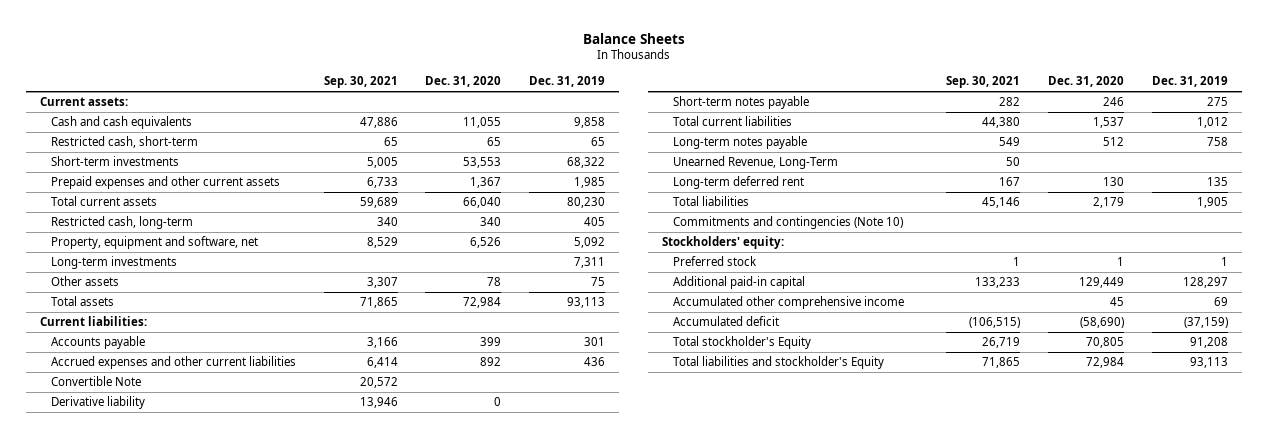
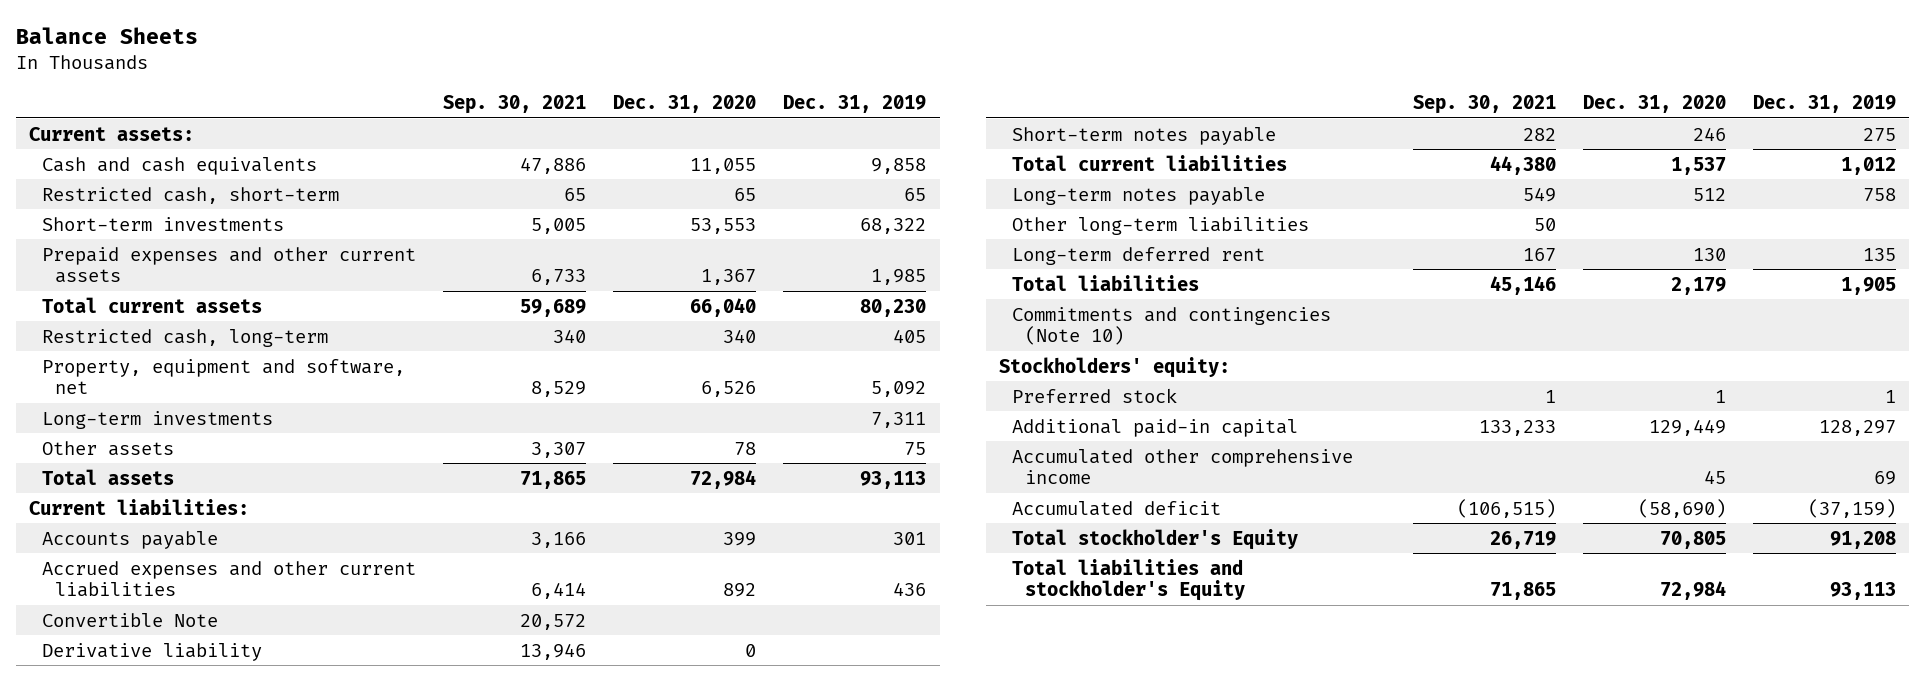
[673,156,839,170] Unearned Revenue, Long-Term -> none
none -> [1012,216,1310,235] Other long-term liabilities

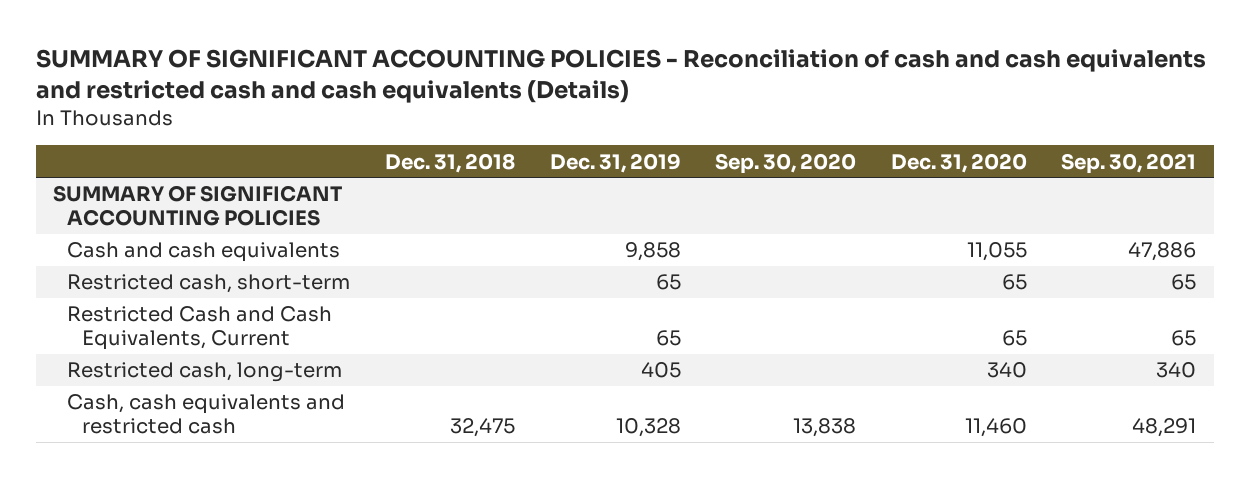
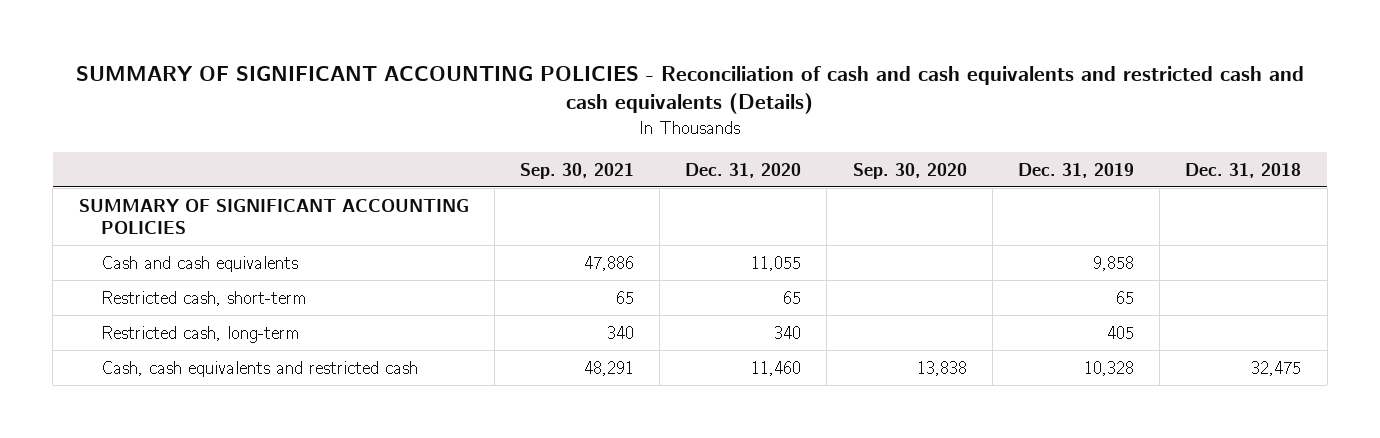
[67,306,333,351] Restricted Cash and Cash Equivalents, Current -> none

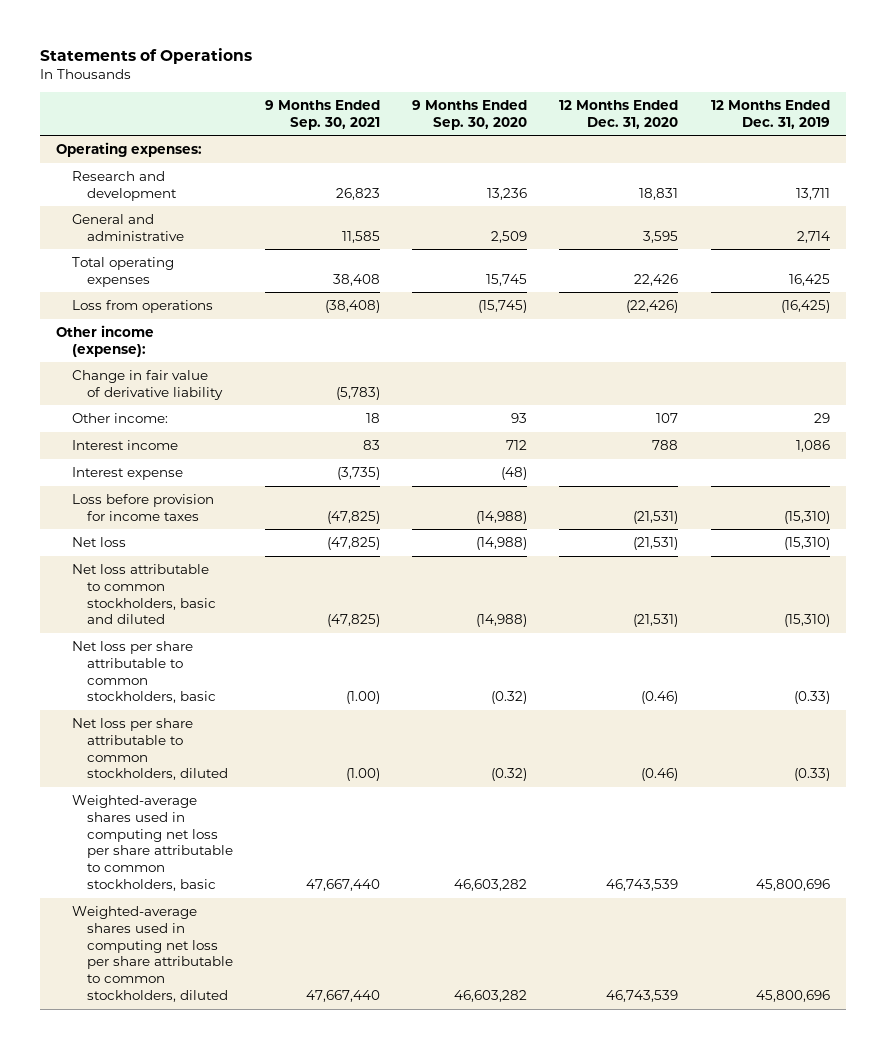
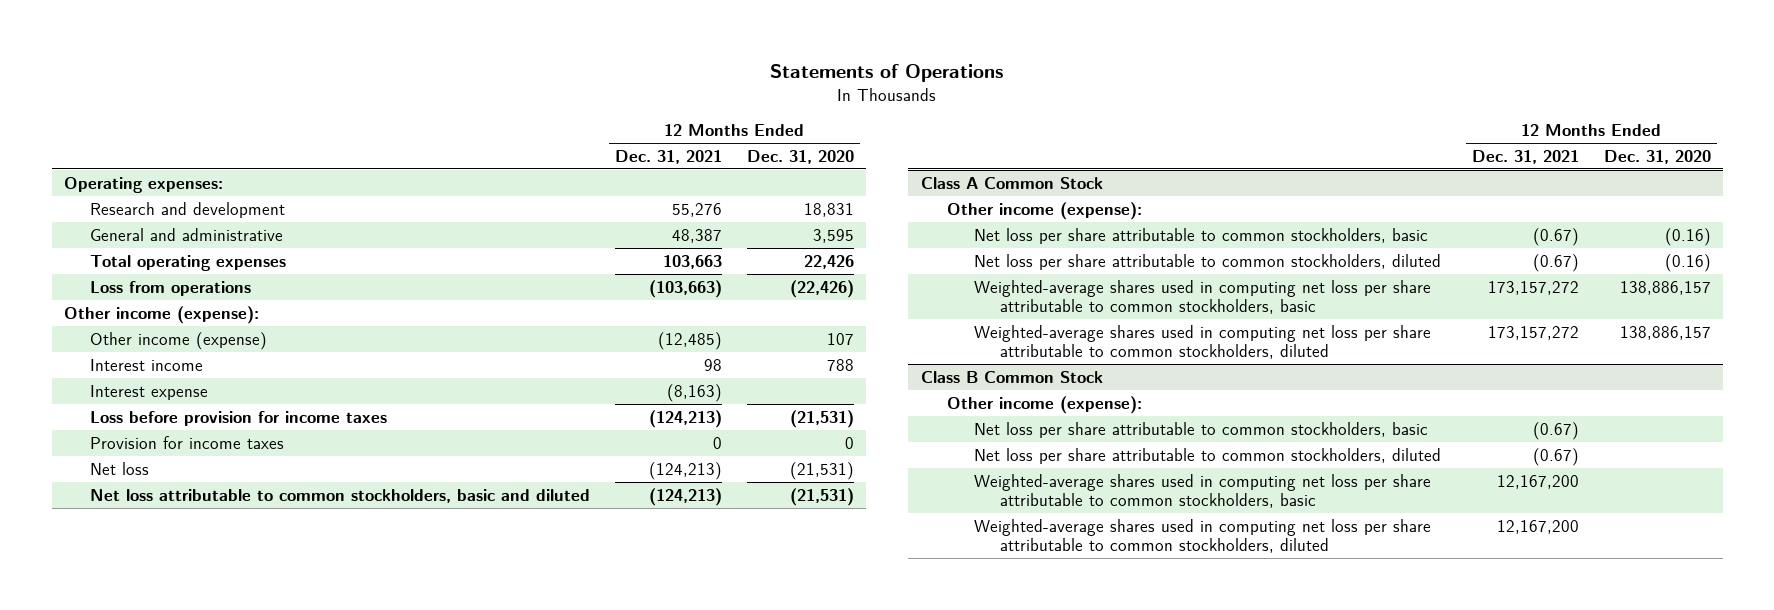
[265,100,381,130] 9 Months Ended Sep. 30, 2021 -> none
[412,100,528,130] 9 Months Ended Sep. 30, 2020 -> none
[710,100,830,129] 12 Months Ended Dec. 31, 2019 -> none
none -> [615,150,723,165] Dec. 31, 2021
[71,369,223,400] Change in fair value of derivative liability -> none
[71,412,168,423] Other income: -> [90,331,268,350] Other income (expense)
none -> [90,435,285,449] Provision for income taxes
none -> [920,176,1103,189] Class A Common Stock
none -> [947,201,1143,220] Other income (expense):
[641,691,679,705] (0.46) -> [1664,227,1711,246] (0.16)
[641,768,679,782] (0.46) -> [1664,253,1711,272] (0.16)
[606,879,679,892] 46,743,539 -> [1619,280,1711,295] 138,886,157
[606,990,679,1003] 46,743,539 -> [1619,325,1711,340] 138,886,157
none -> [920,370,1103,383] Class B Common Stock
none -> [947,395,1143,414] Other income (expense):
none -> [973,421,1428,438] Net loss per share attributable to common stockholders, basic
none -> [973,447,1441,464] Net loss per share attributable to common stockholders, diluted
none -> [973,473,1431,509] Weighted-average shares used in computing net loss per share attributable to common stockholders, basic
none -> [973,518,1431,554] Weighted-average shares used in computing net loss per share attributable to common stockholders, diluted

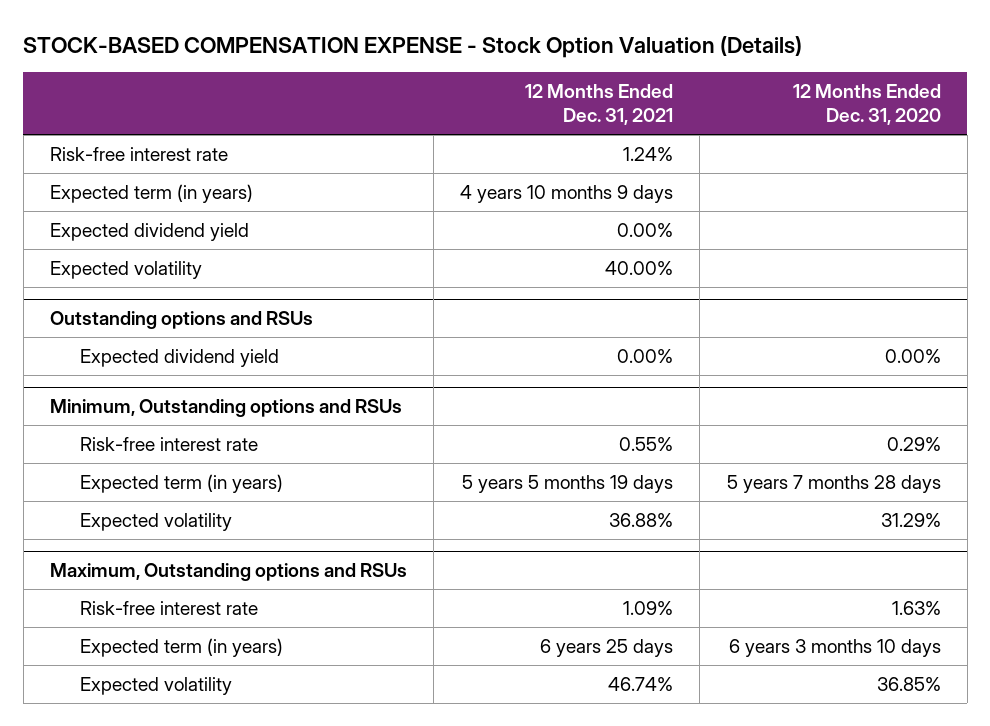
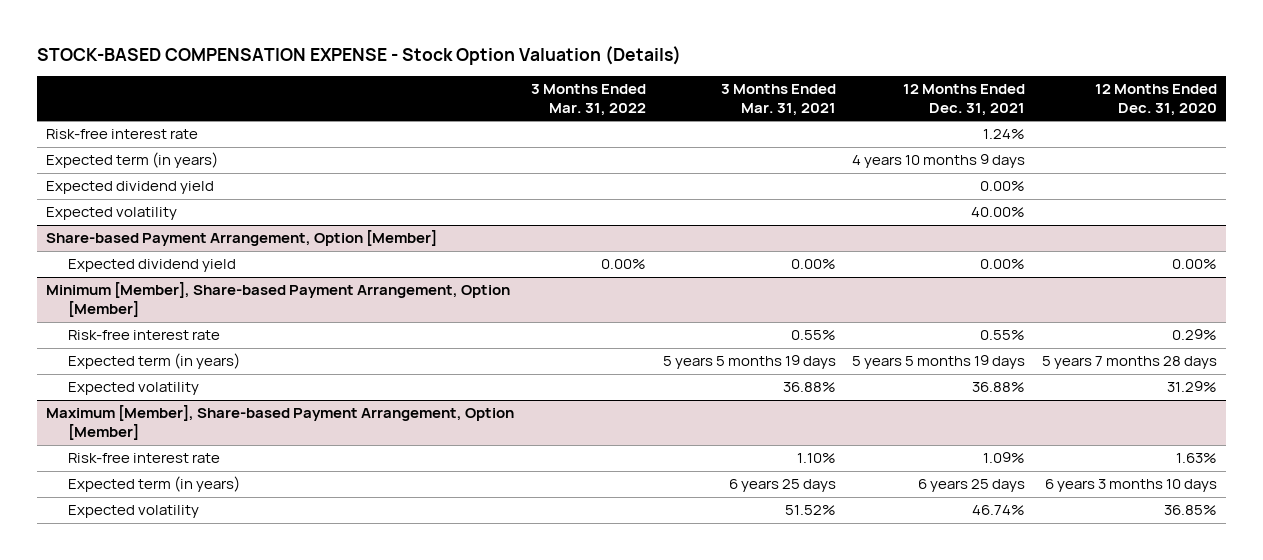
none -> [530,84,646,116] 3 Months Ended Mar. 31, 2022
none -> [720,84,836,116] 3 Months Ended Mar. 31, 2021
[49,311,313,330] Outstanding options and RSUs -> [45,230,437,247] Share-based Payment Arrangement, Option [Member]
[49,399,402,418] Minimum, Outstanding options and RSUs -> none
none -> [45,282,510,318] Minimum [Member], Share-based Payment Arrangement, Option [Member]
[49,563,407,582] Maximum, Outstanding options and RSUs -> none
none -> [45,405,514,441] Maximum [Member], Share-based Payment Arrangement, Option [Member]

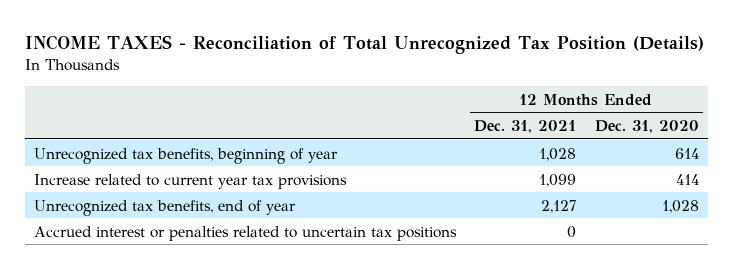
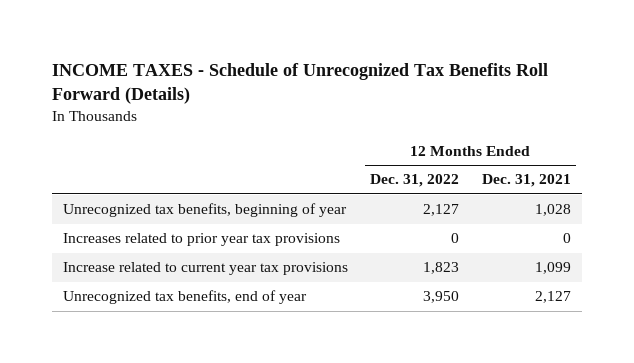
[24,35,704,55] INCOME TAXES - Reconciliation of Total Unrecognized Tax Position (Details) -> [52,63,549,105] INCOME TAXES - Schedule of Unrecognized Tax Benefits Roll Forward (Details)
[594,120,699,134] Dec. 31, 2020 -> none
none -> [370,174,460,188] Dec. 31, 2022
none -> [63,233,341,247] Increases related to prior year tax provisions
[33,225,457,241] Accrued interest or penalties related to uncertain tax positions -> none

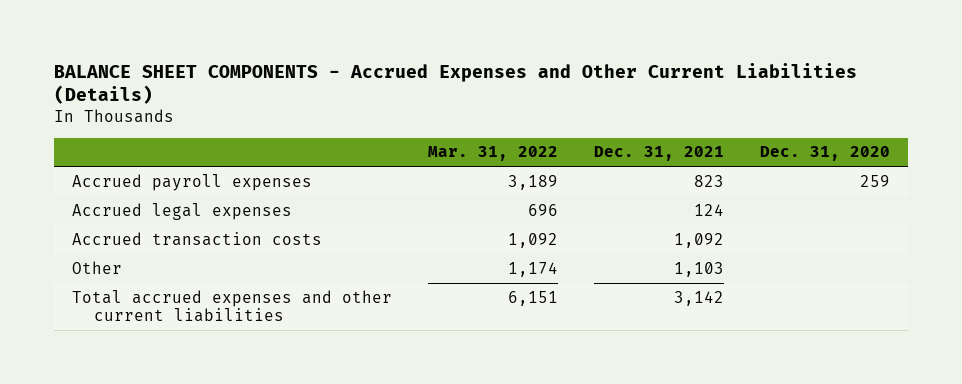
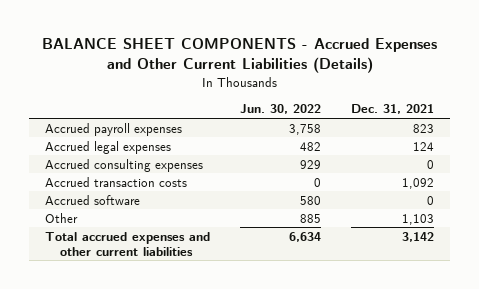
[427,146,558,162] Mar. 31, 2022 -> none
[760,146,891,162] Dec. 31, 2020 -> none
none -> [240,104,322,115] Jun. 30, 2022
none -> [44,158,203,172] Accrued consulting expenses
none -> [44,194,140,205] Accrued software

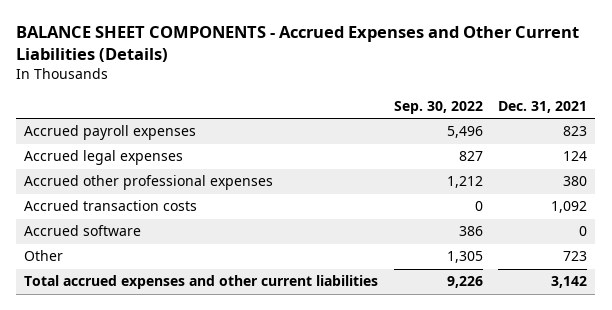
[240,104,322,115] Jun. 30, 2022 -> none
none -> [393,100,483,114] Sep. 30, 2022
[44,158,203,172] Accrued consulting expenses -> none
none -> [24,175,274,191] Accrued other professional expenses
[402,213,435,225] 1,103 -> [563,251,588,262] 723

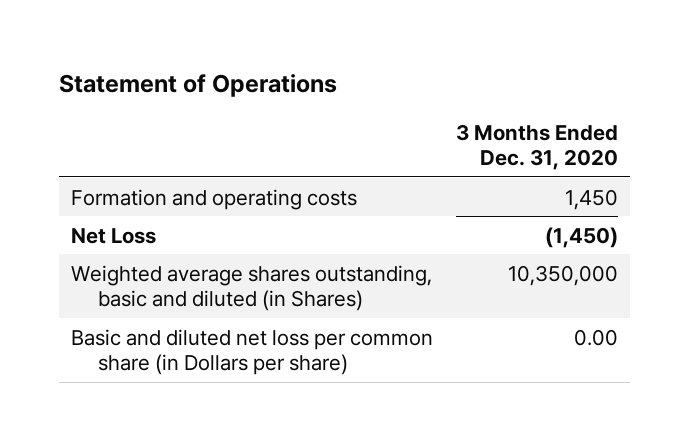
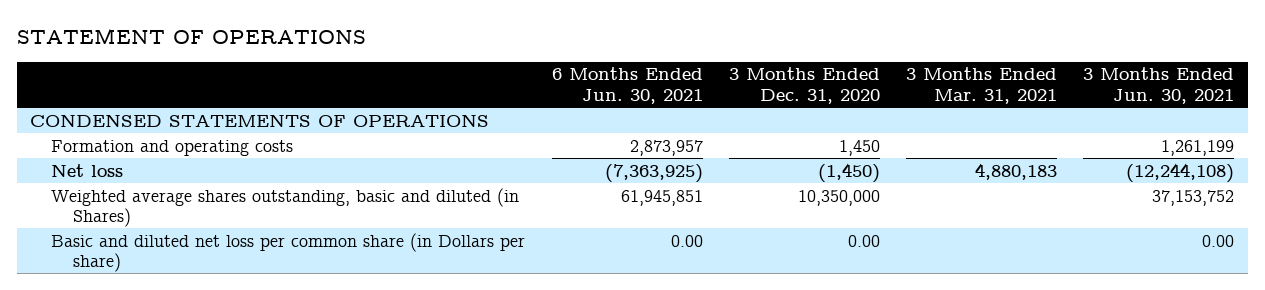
[59,73,338,97] Statement of Operations -> [17,28,367,45] STATEMENT OF OPERATIONS
none -> [551,67,703,104] 6 Months Ended Jun. 30, 2021
none -> [906,67,1058,104] 3 Months Ended Mar. 31, 2021
none -> [1083,67,1235,104] 3 Months Ended Jun. 30, 2021
none -> [30,113,490,127] CONDENSED STATEMENTS OF OPERATIONS
[70,227,156,244] Net Loss -> [51,163,124,177] Net loss

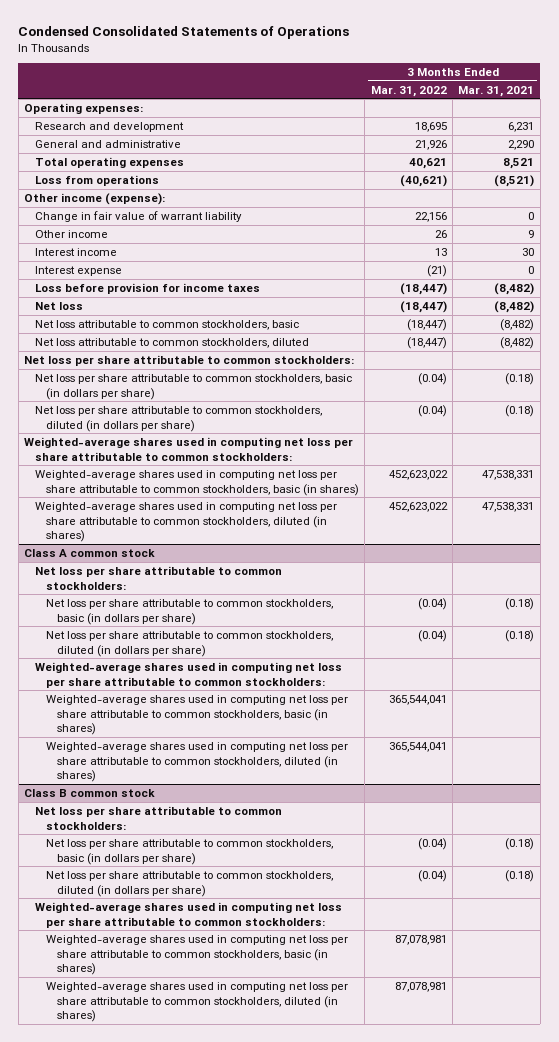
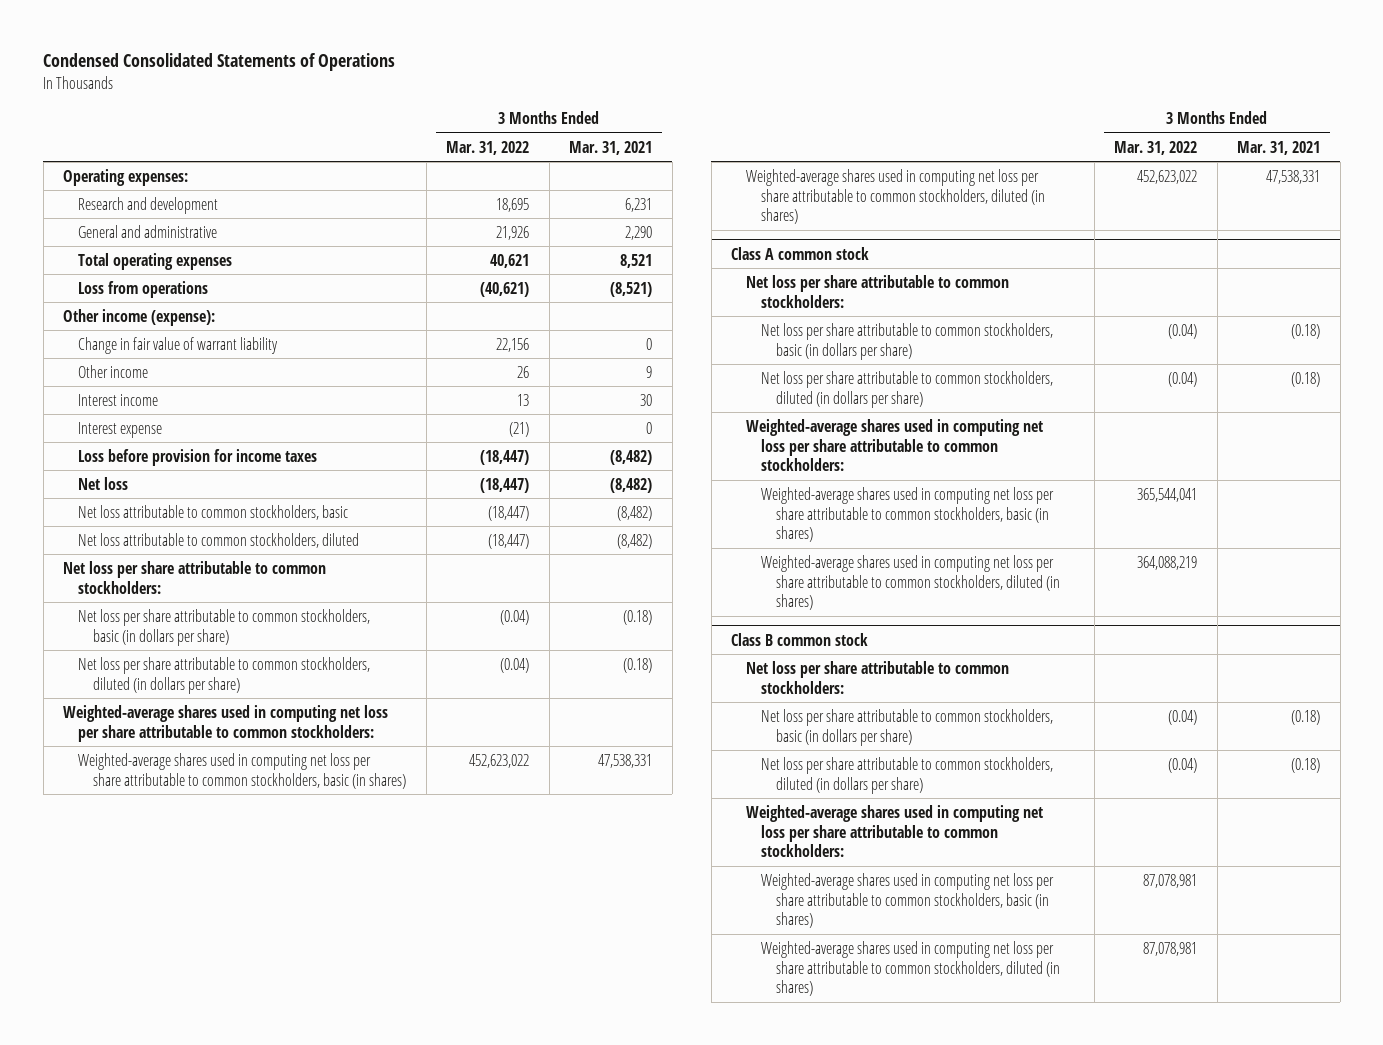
[388,741,447,752] 365,544,041 -> [1137,555,1198,570] 364,088,219

